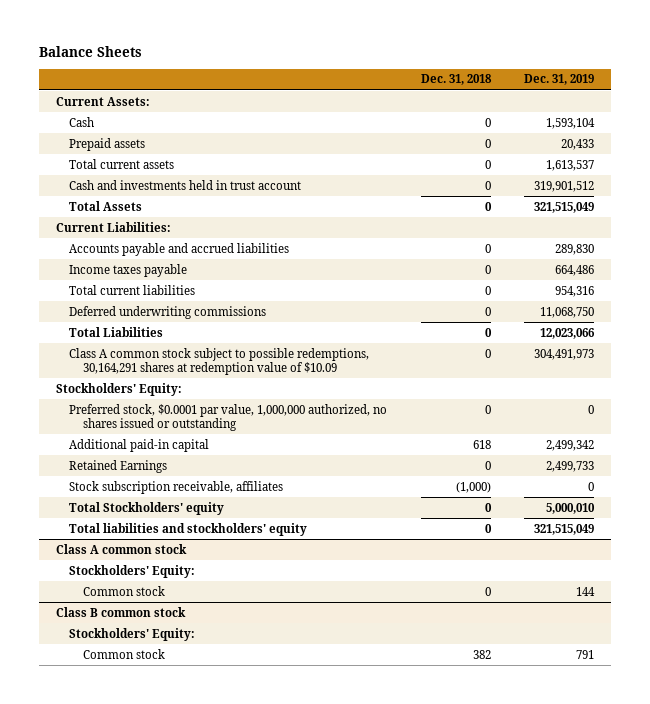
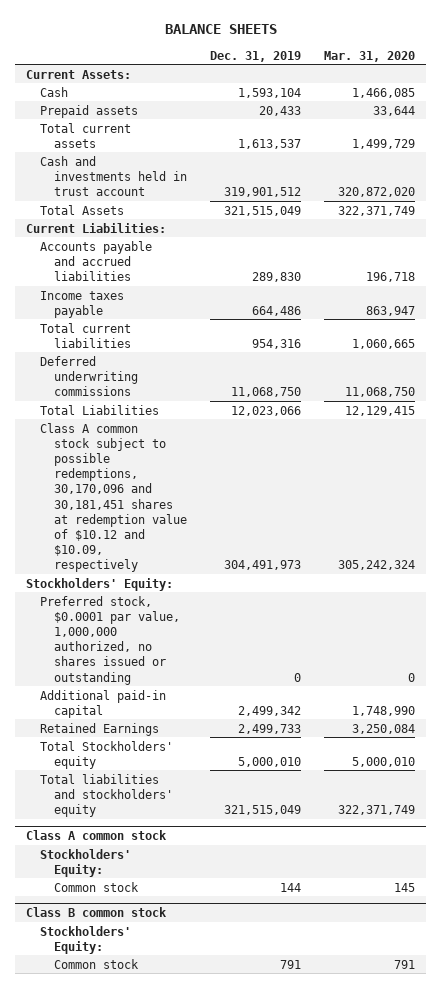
[38,45,142,57] Balance Sheets -> [164,23,277,34] BALANCE SHEETS
[420,74,492,86] Dec. 31, 2018 -> none
none -> [323,50,415,62] Mar. 31, 2020
[69,347,370,375] Class A common stock subject to possible redemptions, 30,164,291 shares at redemption value of $10.09 -> [40,422,188,573] Class A common stock subject to possible redemptions, 30,170,096 and 30,181,451 shares at redemption value of $10.12 and $10.09, respectively
[69,480,284,494] Stock subscription receivable, affiliates -> none

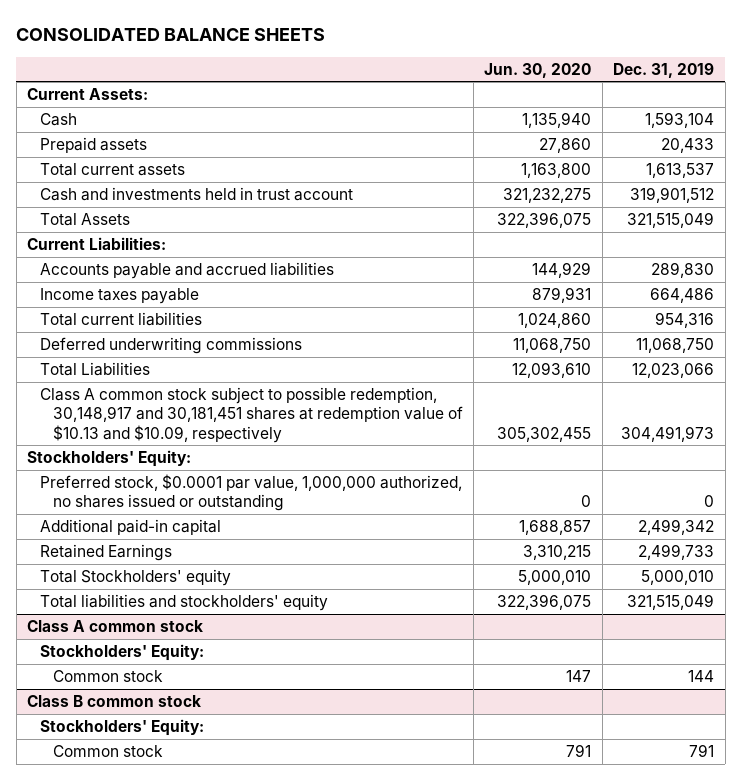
[164,23,277,34] BALANCE SHEETS -> [16,27,326,41] CONSOLIDATED BALANCE SHEETS
[323,50,415,62] Mar. 31, 2020 -> none
none -> [484,62,592,78] Jun. 30, 2020
[40,422,188,573] Class A common stock subject to possible redemptions, 30,170,096 and 30,181,451 shares at redemption value of $10.12 and $10.09, respectively -> [40,387,463,443] Class A common stock subject to possible redemption, 30,148,917 and 30,181,451 shares at redemption value of $10.13 and $10.09, respectively

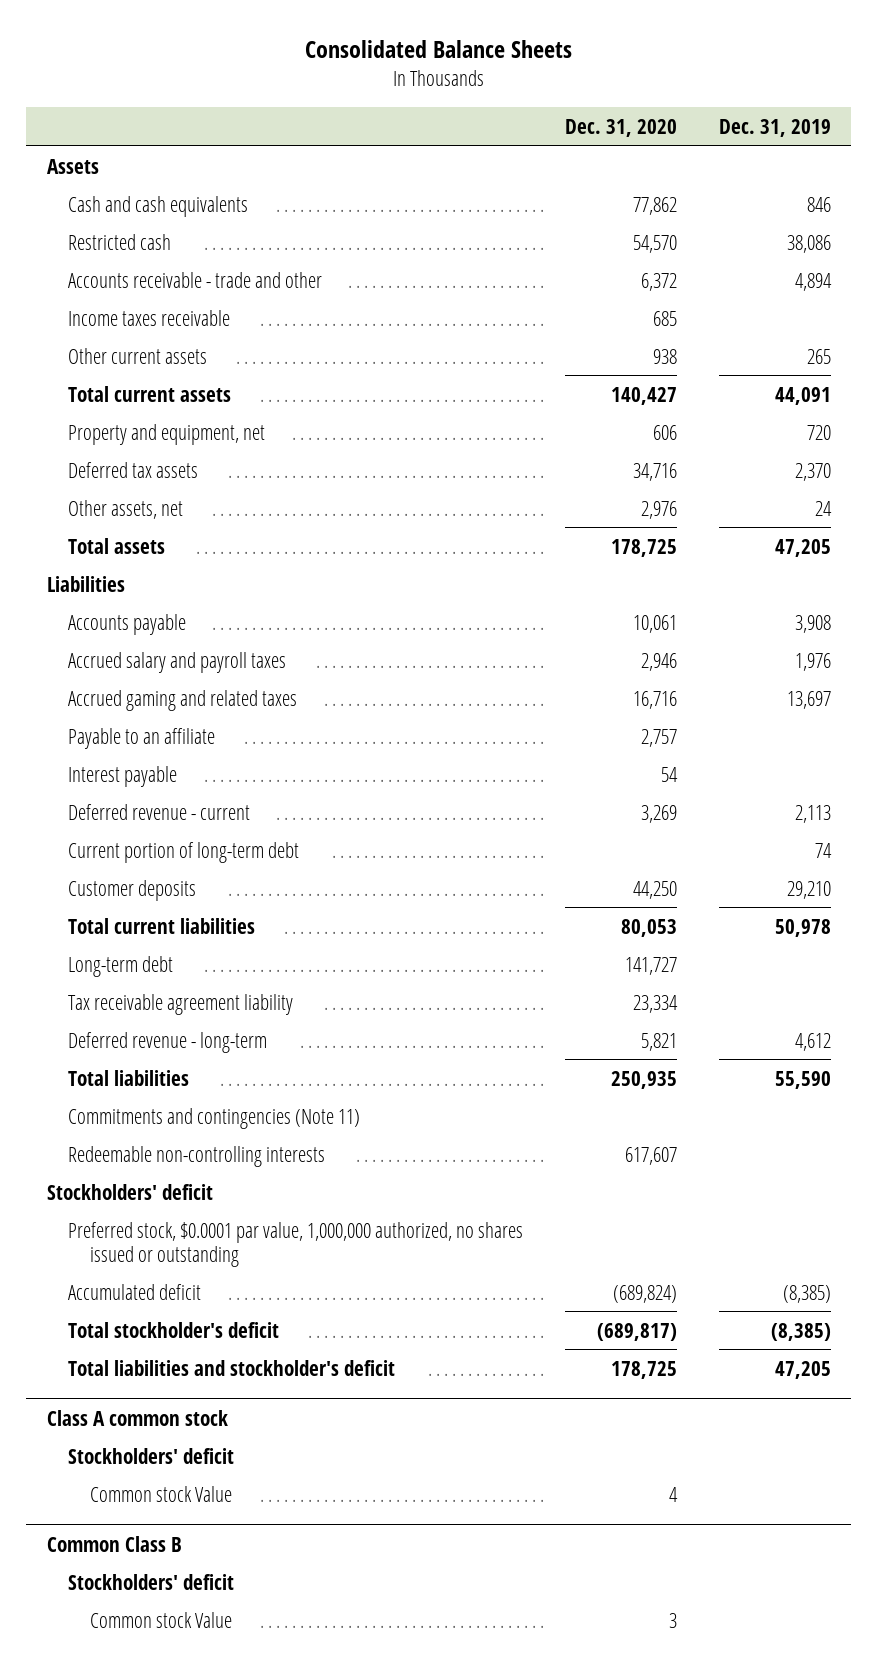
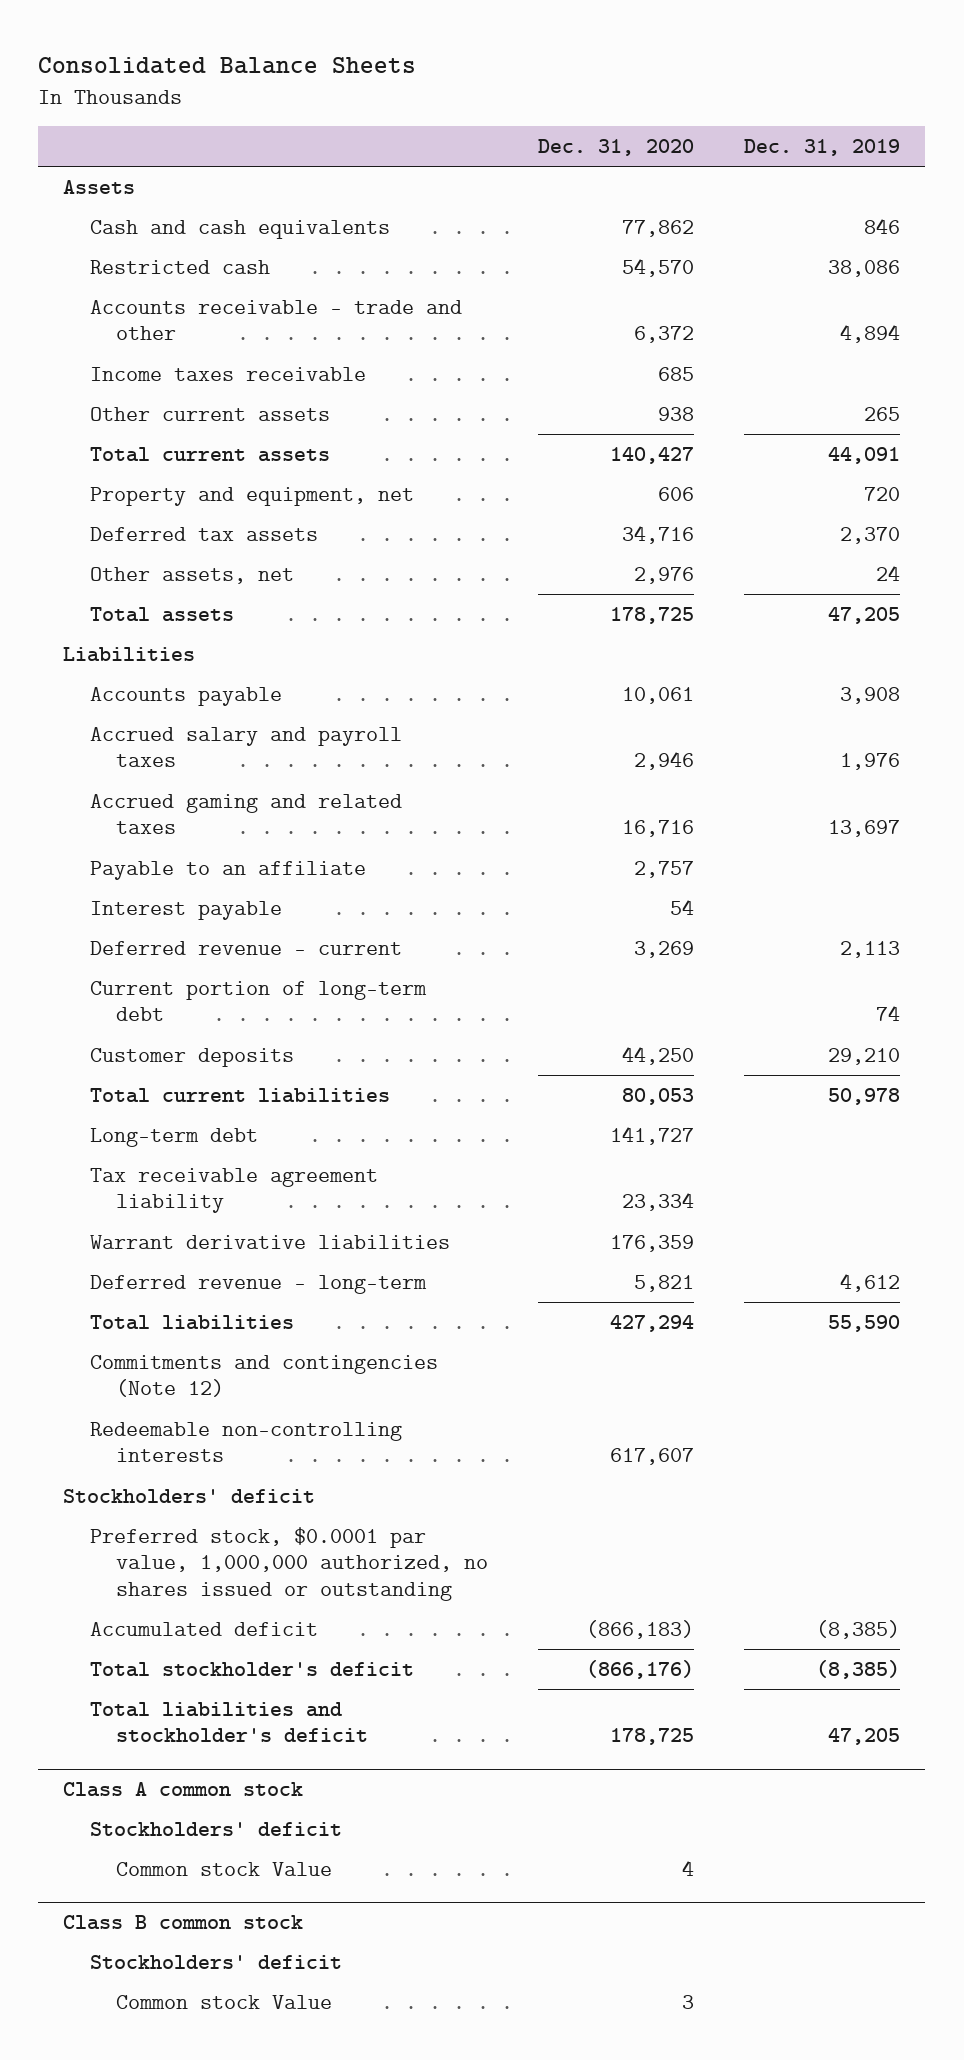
none -> [89,1234,450,1249] Warrant derivative liabilities
[610,1070,677,1089] 250,935 -> [610,1314,695,1332] 427,294
[68,1107,361,1129] Commitments and contingencies (Note 11) -> [89,1354,438,1398] Commitments and contingencies (Note 12)
[612,1284,677,1303] (689,824) -> [586,1619,695,1639] (866,183)
[596,1322,677,1341] (689,817) -> [586,1659,695,1679] (866,176)
[46,1535,182,1552] Common Class B -> [63,1915,304,1931] Class B common stock

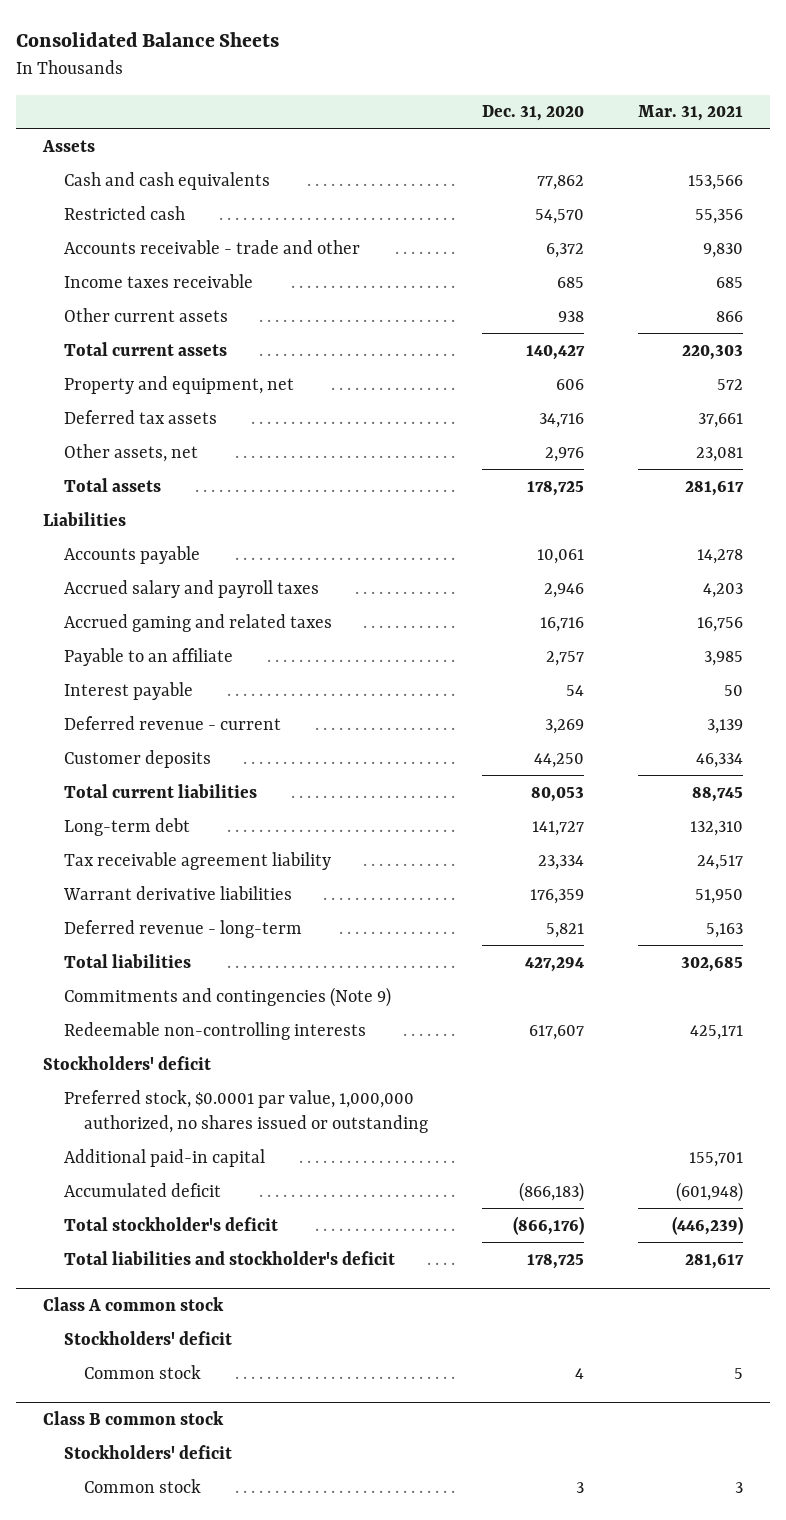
[744,139,901,157] Dec. 31, 2019 -> none
none -> [638,105,744,122] Mar. 31, 2021
[89,980,427,1022] Current portion of long-term debt -> none
[89,1354,438,1398] Commitments and contingencies (Note 12) -> [63,986,391,1007] Commitments and contingencies (Note 9)
none -> [63,1148,265,1167] Additional paid-in capital
[116,1861,333,1876] Common stock Value -> [83,1364,201,1379] Common stock
[116,1994,333,2009] Common stock Value -> [83,1478,201,1493] Common stock

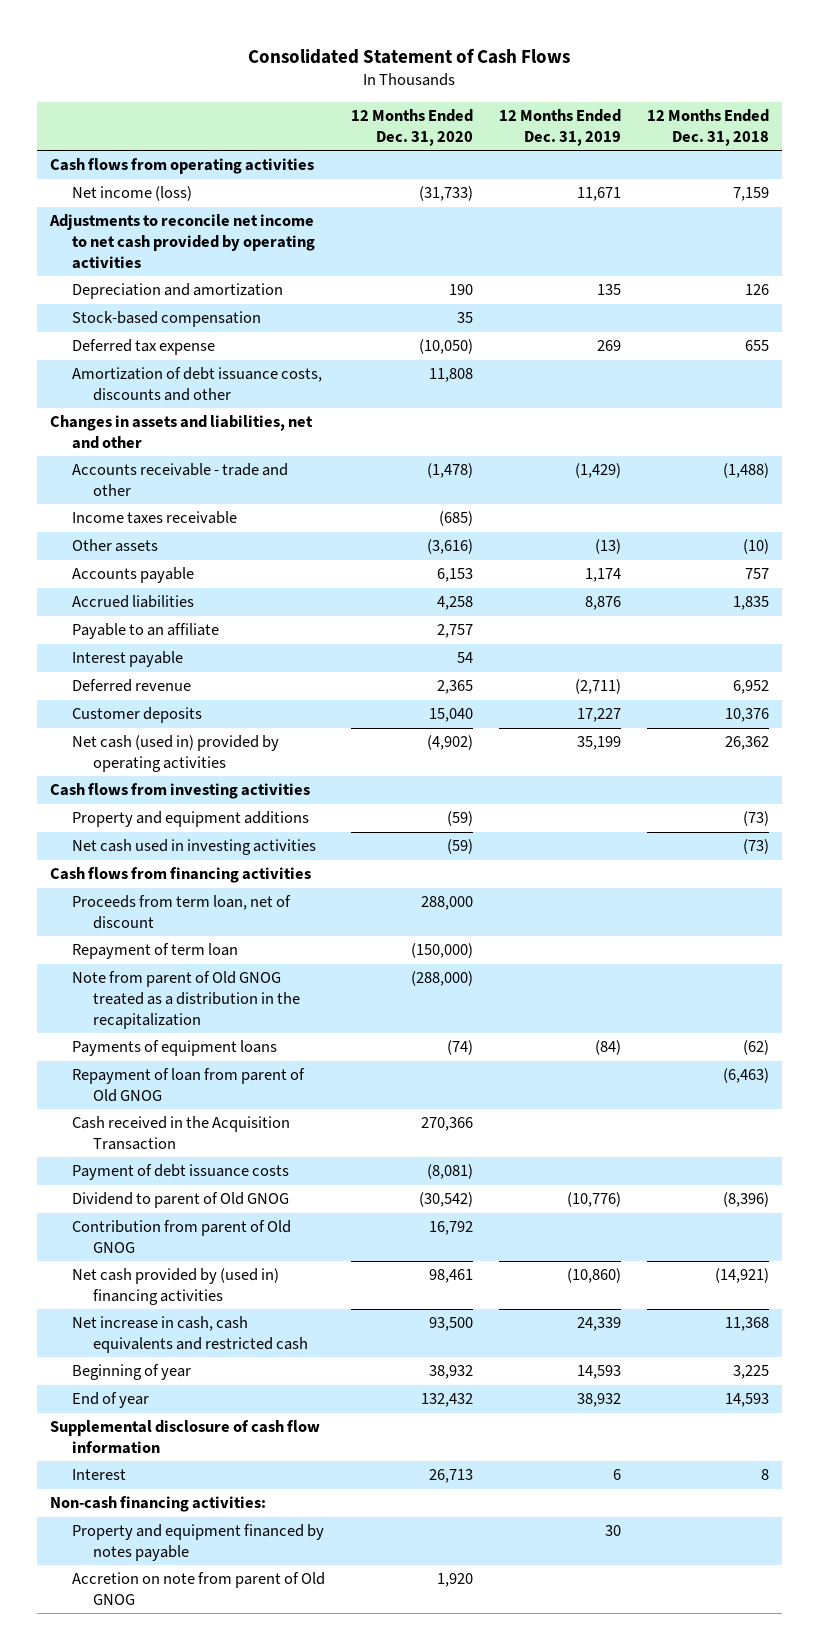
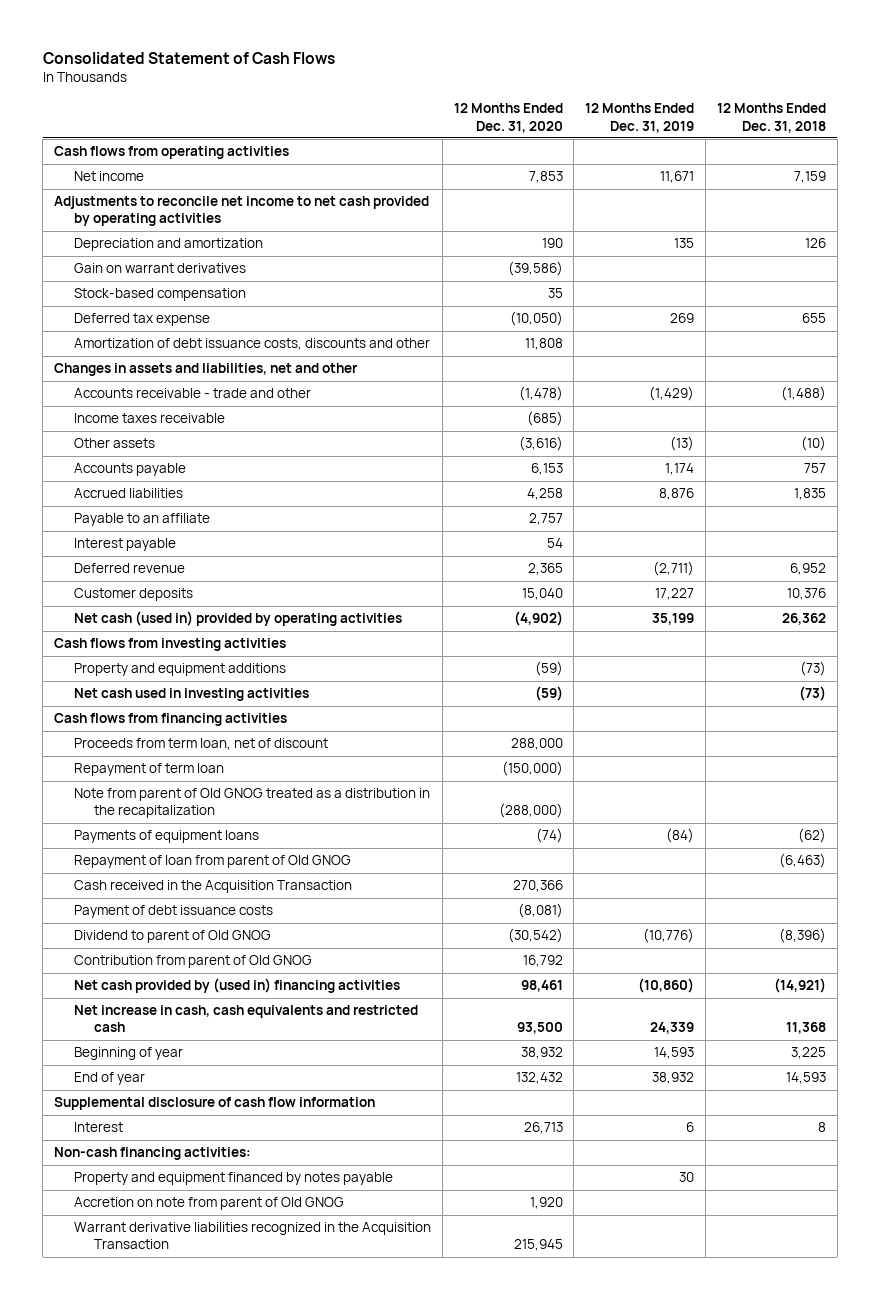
[71,186,192,202] Net income (loss) -> [73,171,144,182] Net income
[418,186,473,202] (31,733) -> [528,171,563,184] 7,853
none -> [73,263,246,274] Gain on warrant derivatives
none -> [73,1222,431,1250] Warrant derivative liabilities recognized in the Acquisition Transaction

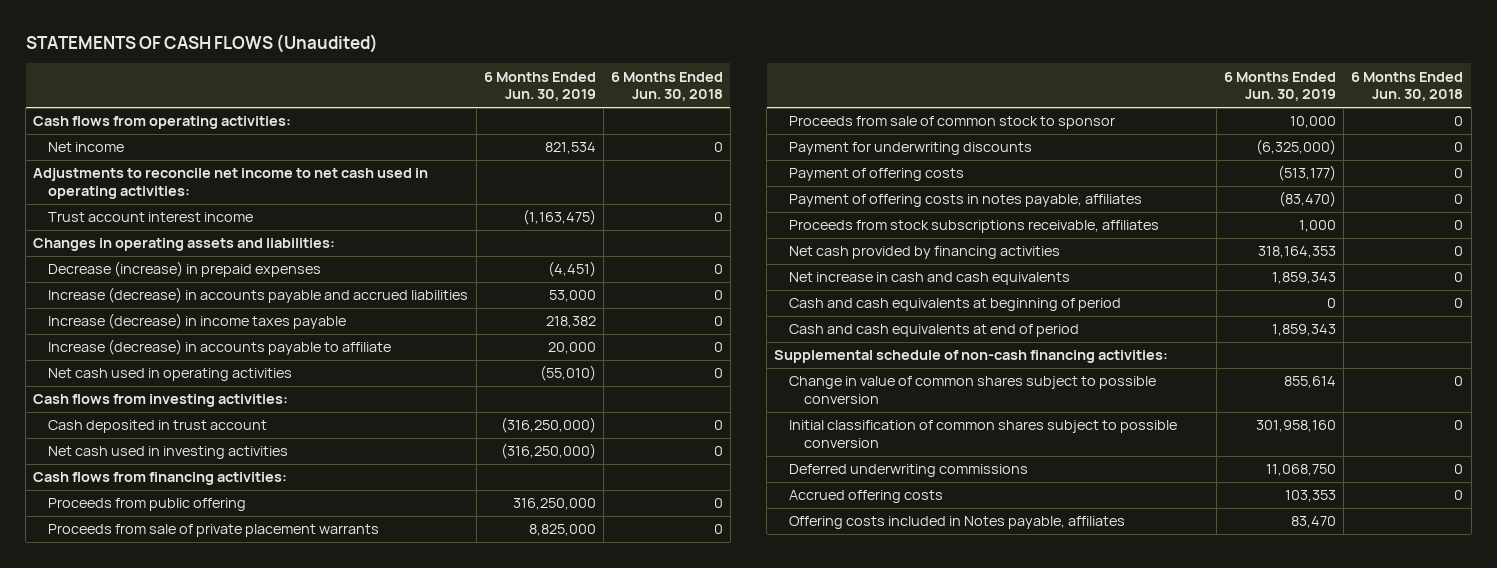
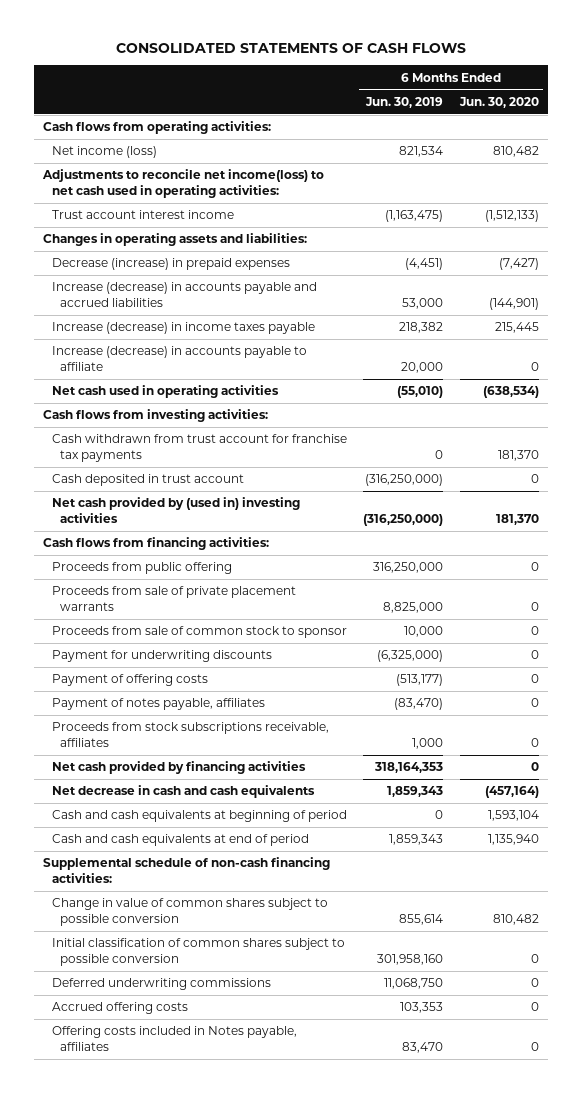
[25,33,378,53] STATEMENTS OF CASH FLOWS (Unaudited) -> [115,42,466,53] CONSOLIDATED STATEMENTS OF CASH FLOWS
[610,71,723,102] 6 Months Ended Jun. 30, 2018 -> none
none -> [459,96,540,108] Jun. 30, 2020
[48,142,125,153] Net income -> [51,146,157,159] Net income (loss)
[33,168,429,200] Adjustments to reconcile net income to net cash used in operating activities: -> [41,169,324,199] Adjustments to reconcile net income(loss) to net cash used in operating activities:
none -> [51,434,347,463] Cash withdrawn from trust account for franchise tax payments
[48,446,289,460] Net cash used in investing activities -> [51,497,300,524] Net cash provided by (used in) investing activities
[789,194,1143,208] Payment of offering costs in notes payable, affiliates -> [51,698,265,711] Payment of notes payable, affiliates
[789,272,1071,286] Net increase in cash and cash equivalents -> [51,785,315,799] Net decrease in cash and cash equivalents

